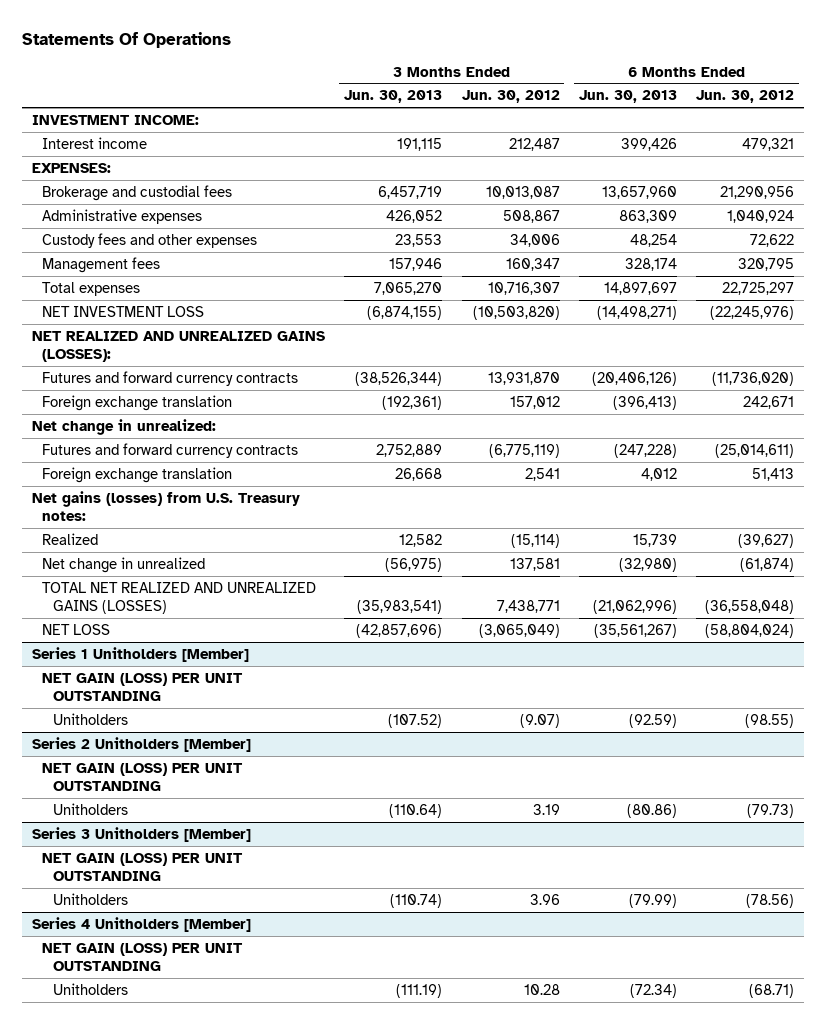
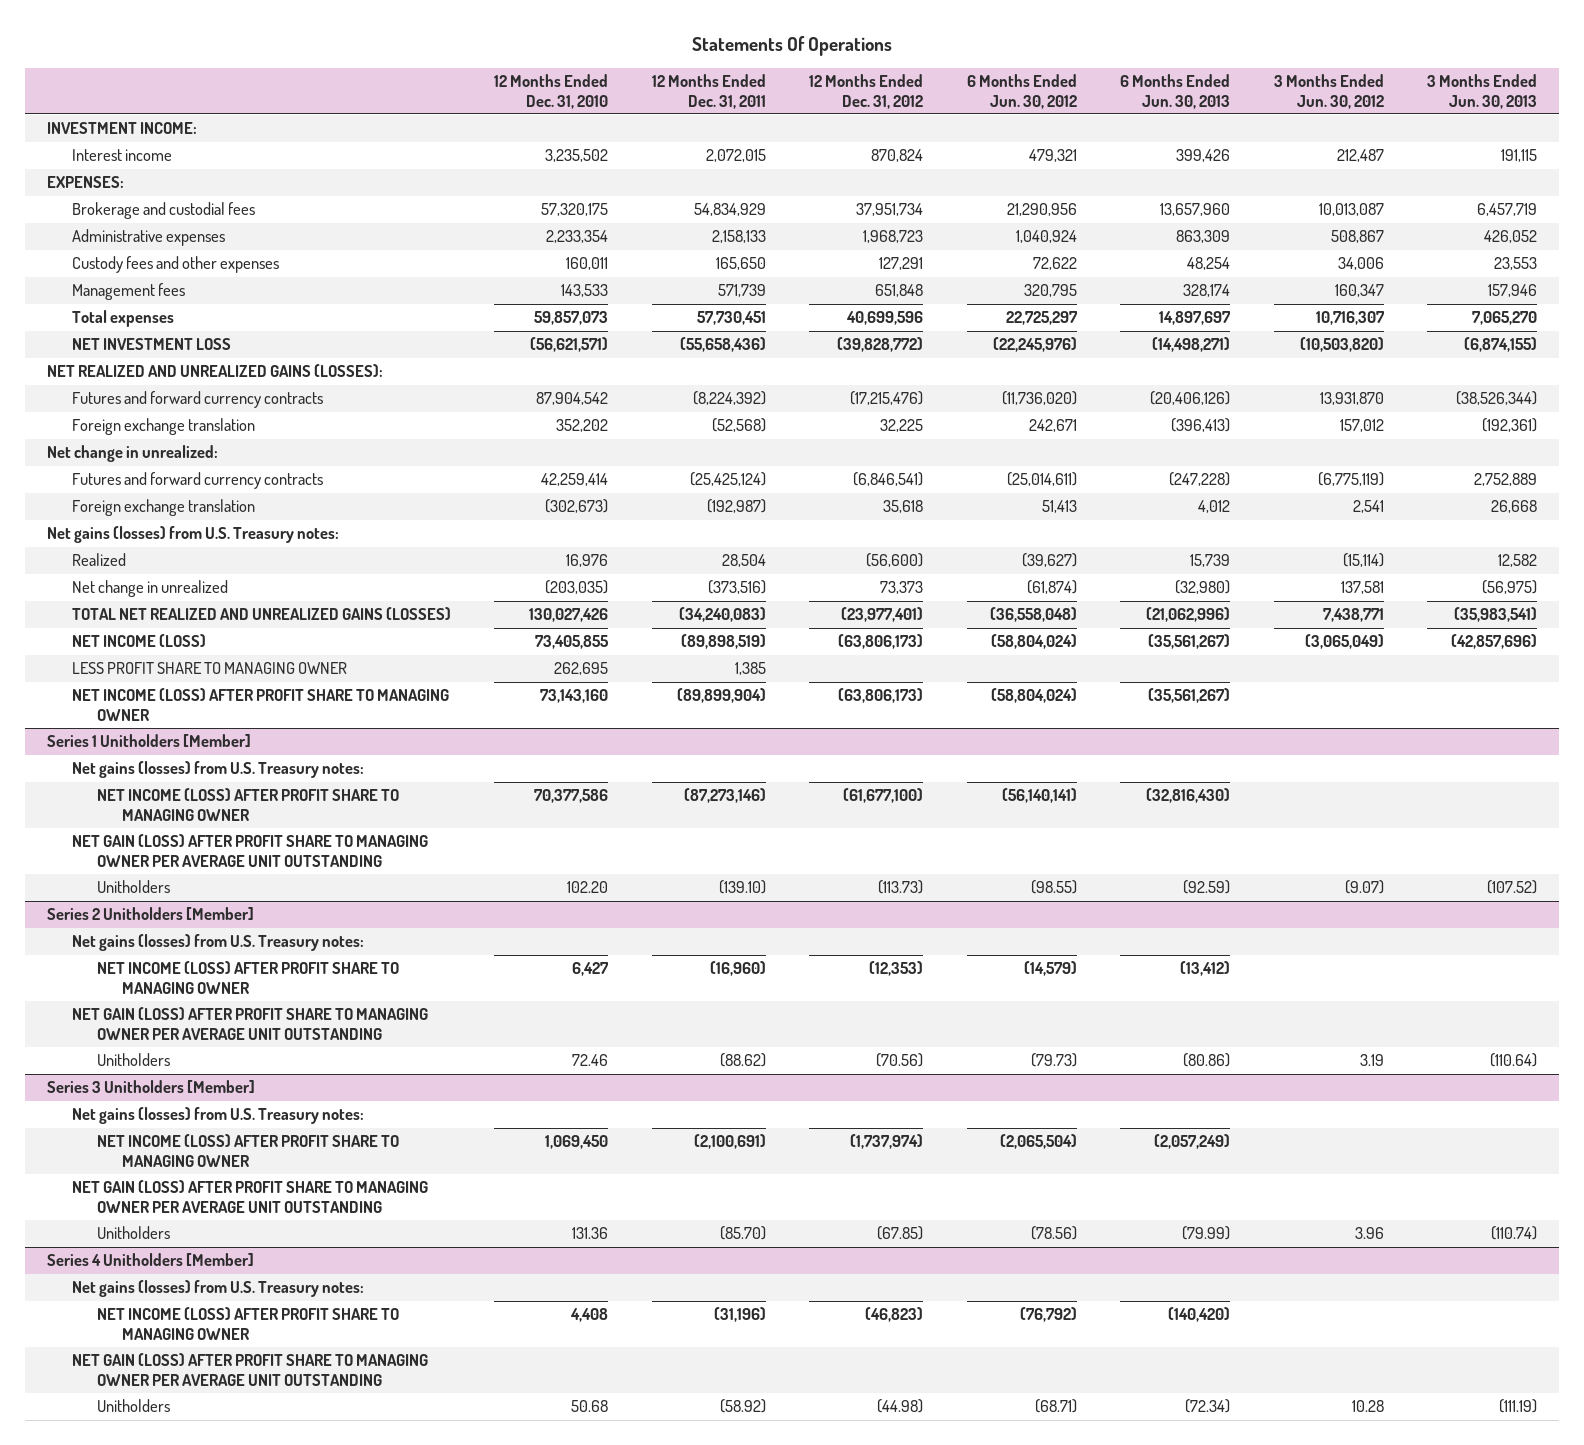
none -> [494,73,609,109] 12 Months Ended Dec. 31, 2010
none -> [651,73,766,109] 12 Months Ended Dec. 31, 2011
none -> [809,73,924,109] 12 Months Ended Dec. 31, 2012
[42,623,111,635] NET LOSS -> [71,634,206,648] NET INCOME (LOSS)
none -> [71,662,347,675] LESS PROFIT SHARE TO MANAGING OWNER
none -> [71,688,449,722] NET INCOME (LOSS) AFTER PROFIT SHARE TO MANAGING OWNER
none -> [71,761,364,779] Net gains (losses) from U.S. Treasury notes:
none -> [96,788,399,822] NET INCOME (LOSS) AFTER PROFIT SHARE TO MANAGING OWNER
[42,672,244,701] NET GAIN (LOSS) PER UNIT OUTSTANDING -> [71,834,428,868] NET GAIN (LOSS) AFTER PROFIT SHARE TO MANAGING OWNER PER AVERAGE UNIT OUTSTANDING
none -> [71,934,364,952] Net gains (losses) from U.S. Treasury notes:
none -> [96,961,399,995] NET INCOME (LOSS) AFTER PROFIT SHARE TO MANAGING OWNER
[42,762,244,791] NET GAIN (LOSS) PER UNIT OUTSTANDING -> [71,1007,428,1041] NET GAIN (LOSS) AFTER PROFIT SHARE TO MANAGING OWNER PER AVERAGE UNIT OUTSTANDING
none -> [71,1107,364,1125] Net gains (losses) from U.S. Treasury notes:
none -> [96,1134,399,1168] NET INCOME (LOSS) AFTER PROFIT SHARE TO MANAGING OWNER
[42,852,244,881] NET GAIN (LOSS) PER UNIT OUTSTANDING -> [71,1180,428,1214] NET GAIN (LOSS) AFTER PROFIT SHARE TO MANAGING OWNER PER AVERAGE UNIT OUTSTANDING
none -> [71,1280,364,1298] Net gains (losses) from U.S. Treasury notes:
none -> [96,1307,399,1341] NET INCOME (LOSS) AFTER PROFIT SHARE TO MANAGING OWNER
[42,942,244,971] NET GAIN (LOSS) PER UNIT OUTSTANDING -> [71,1353,428,1387] NET GAIN (LOSS) AFTER PROFIT SHARE TO MANAGING OWNER PER AVERAGE UNIT OUTSTANDING

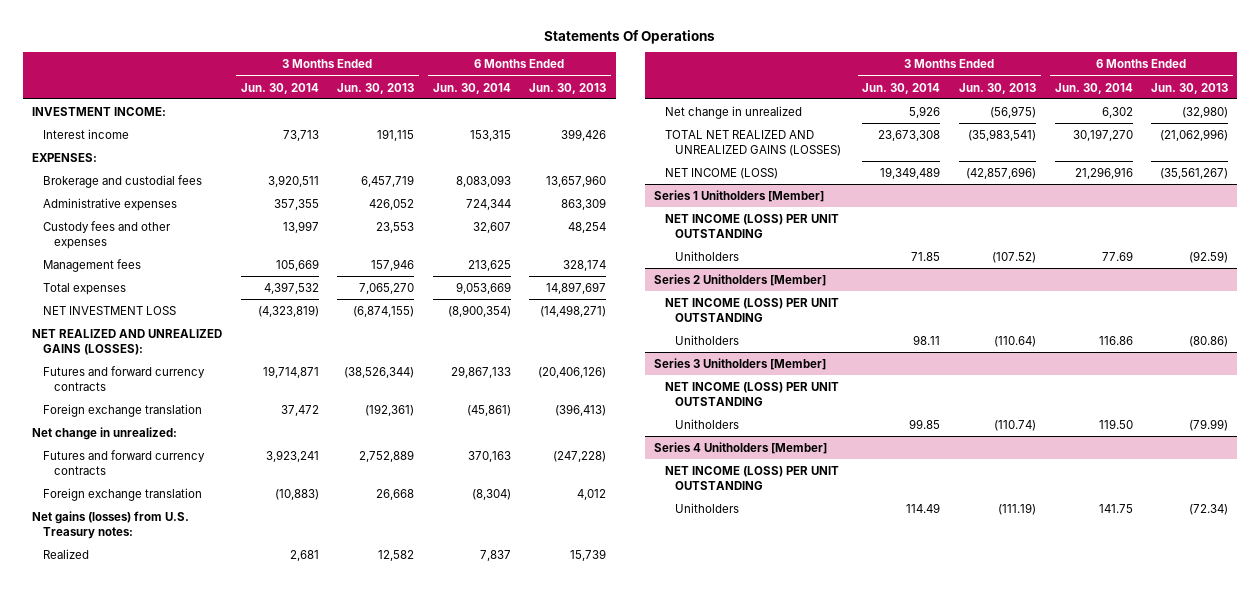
[494,73,609,109] 12 Months Ended Dec. 31, 2010 -> none
[651,73,766,109] 12 Months Ended Dec. 31, 2011 -> none
[809,73,924,109] 12 Months Ended Dec. 31, 2012 -> none
[966,73,1077,109] 6 Months Ended Jun. 30, 2012 -> none
[1273,73,1384,109] 3 Months Ended Jun. 30, 2012 -> none
none -> [240,82,319,94] Jun. 30, 2014
none -> [432,82,511,94] Jun. 30, 2014
[71,662,347,675] LESS PROFIT SHARE TO MANAGING OWNER -> none
[71,688,449,722] NET INCOME (LOSS) AFTER PROFIT SHARE TO MANAGING OWNER -> none
[71,761,364,779] Net gains (losses) from U.S. Treasury notes: -> none
[96,788,399,822] NET INCOME (LOSS) AFTER PROFIT SHARE TO MANAGING OWNER -> none
[71,834,428,868] NET GAIN (LOSS) AFTER PROFIT SHARE TO MANAGING OWNER PER AVERAGE UNIT OUTSTANDING -> [664,213,839,238] NET INCOME (LOSS) PER UNIT OUTSTANDING
[71,934,364,952] Net gains (losses) from U.S. Treasury notes: -> none
[96,961,399,995] NET INCOME (LOSS) AFTER PROFIT SHARE TO MANAGING OWNER -> none
[71,1007,428,1041] NET GAIN (LOSS) AFTER PROFIT SHARE TO MANAGING OWNER PER AVERAGE UNIT OUTSTANDING -> [664,297,839,322] NET INCOME (LOSS) PER UNIT OUTSTANDING
[71,1107,364,1125] Net gains (losses) from U.S. Treasury notes: -> none
[96,1134,399,1168] NET INCOME (LOSS) AFTER PROFIT SHARE TO MANAGING OWNER -> none
[71,1180,428,1214] NET GAIN (LOSS) AFTER PROFIT SHARE TO MANAGING OWNER PER AVERAGE UNIT OUTSTANDING -> [664,381,839,406] NET INCOME (LOSS) PER UNIT OUTSTANDING
[71,1280,364,1298] Net gains (losses) from U.S. Treasury notes: -> none
[96,1307,399,1341] NET INCOME (LOSS) AFTER PROFIT SHARE TO MANAGING OWNER -> none
[71,1353,428,1387] NET GAIN (LOSS) AFTER PROFIT SHARE TO MANAGING OWNER PER AVERAGE UNIT OUTSTANDING -> [664,465,839,490] NET INCOME (LOSS) PER UNIT OUTSTANDING

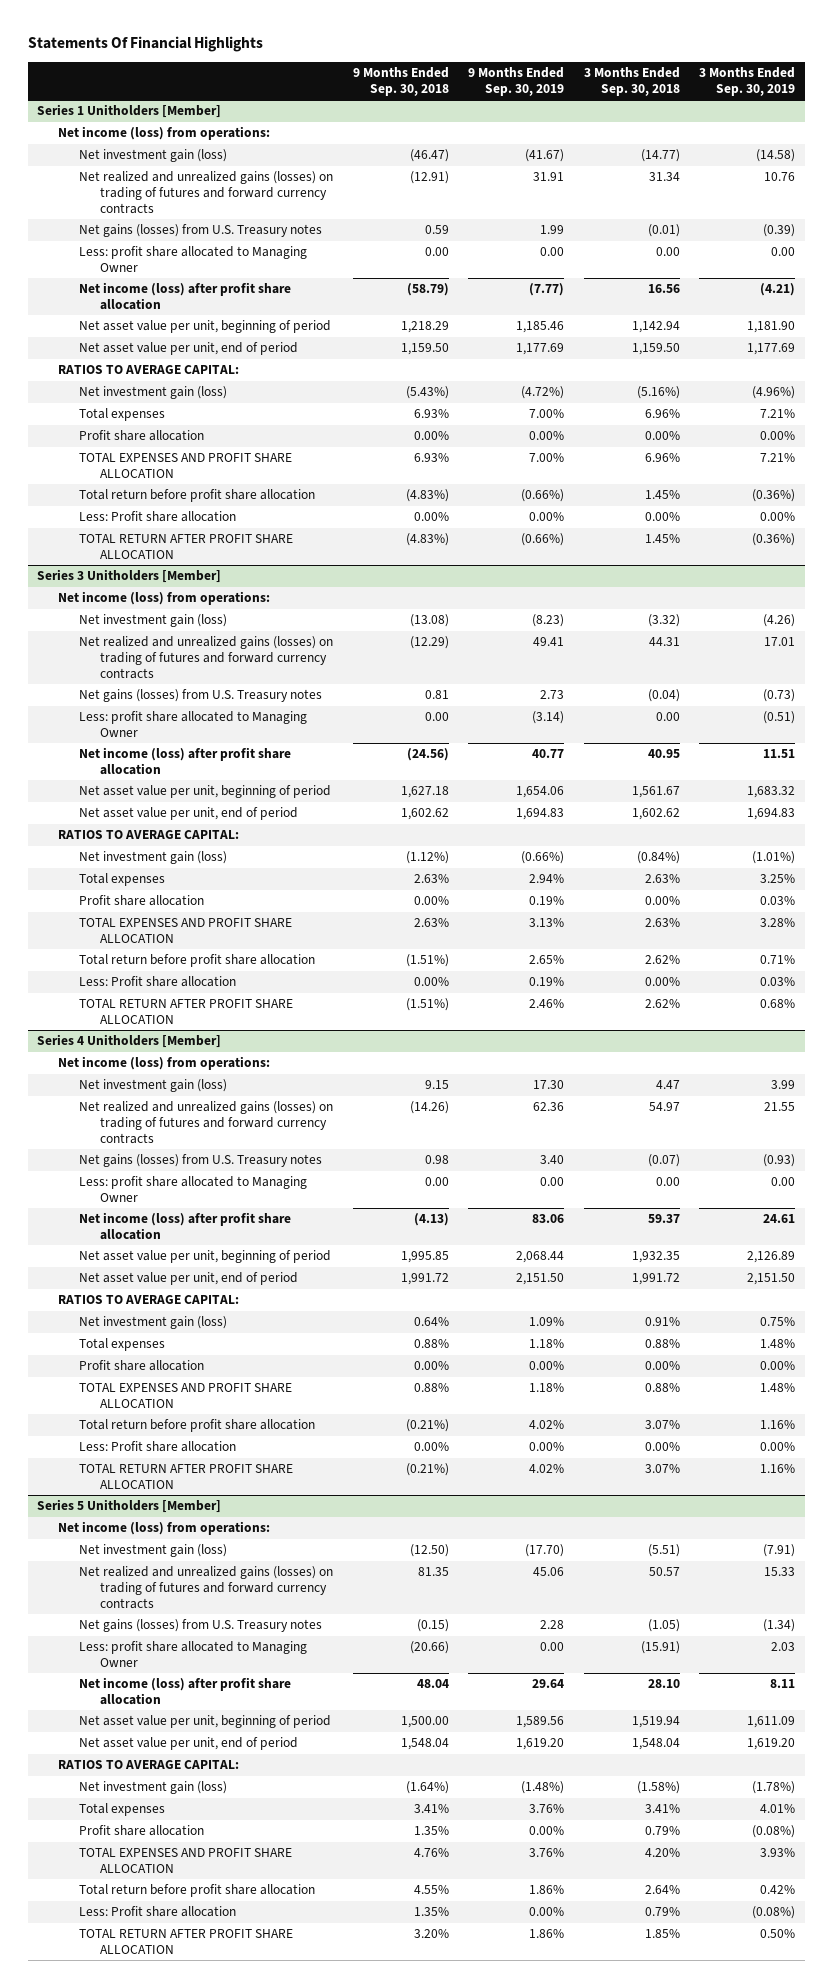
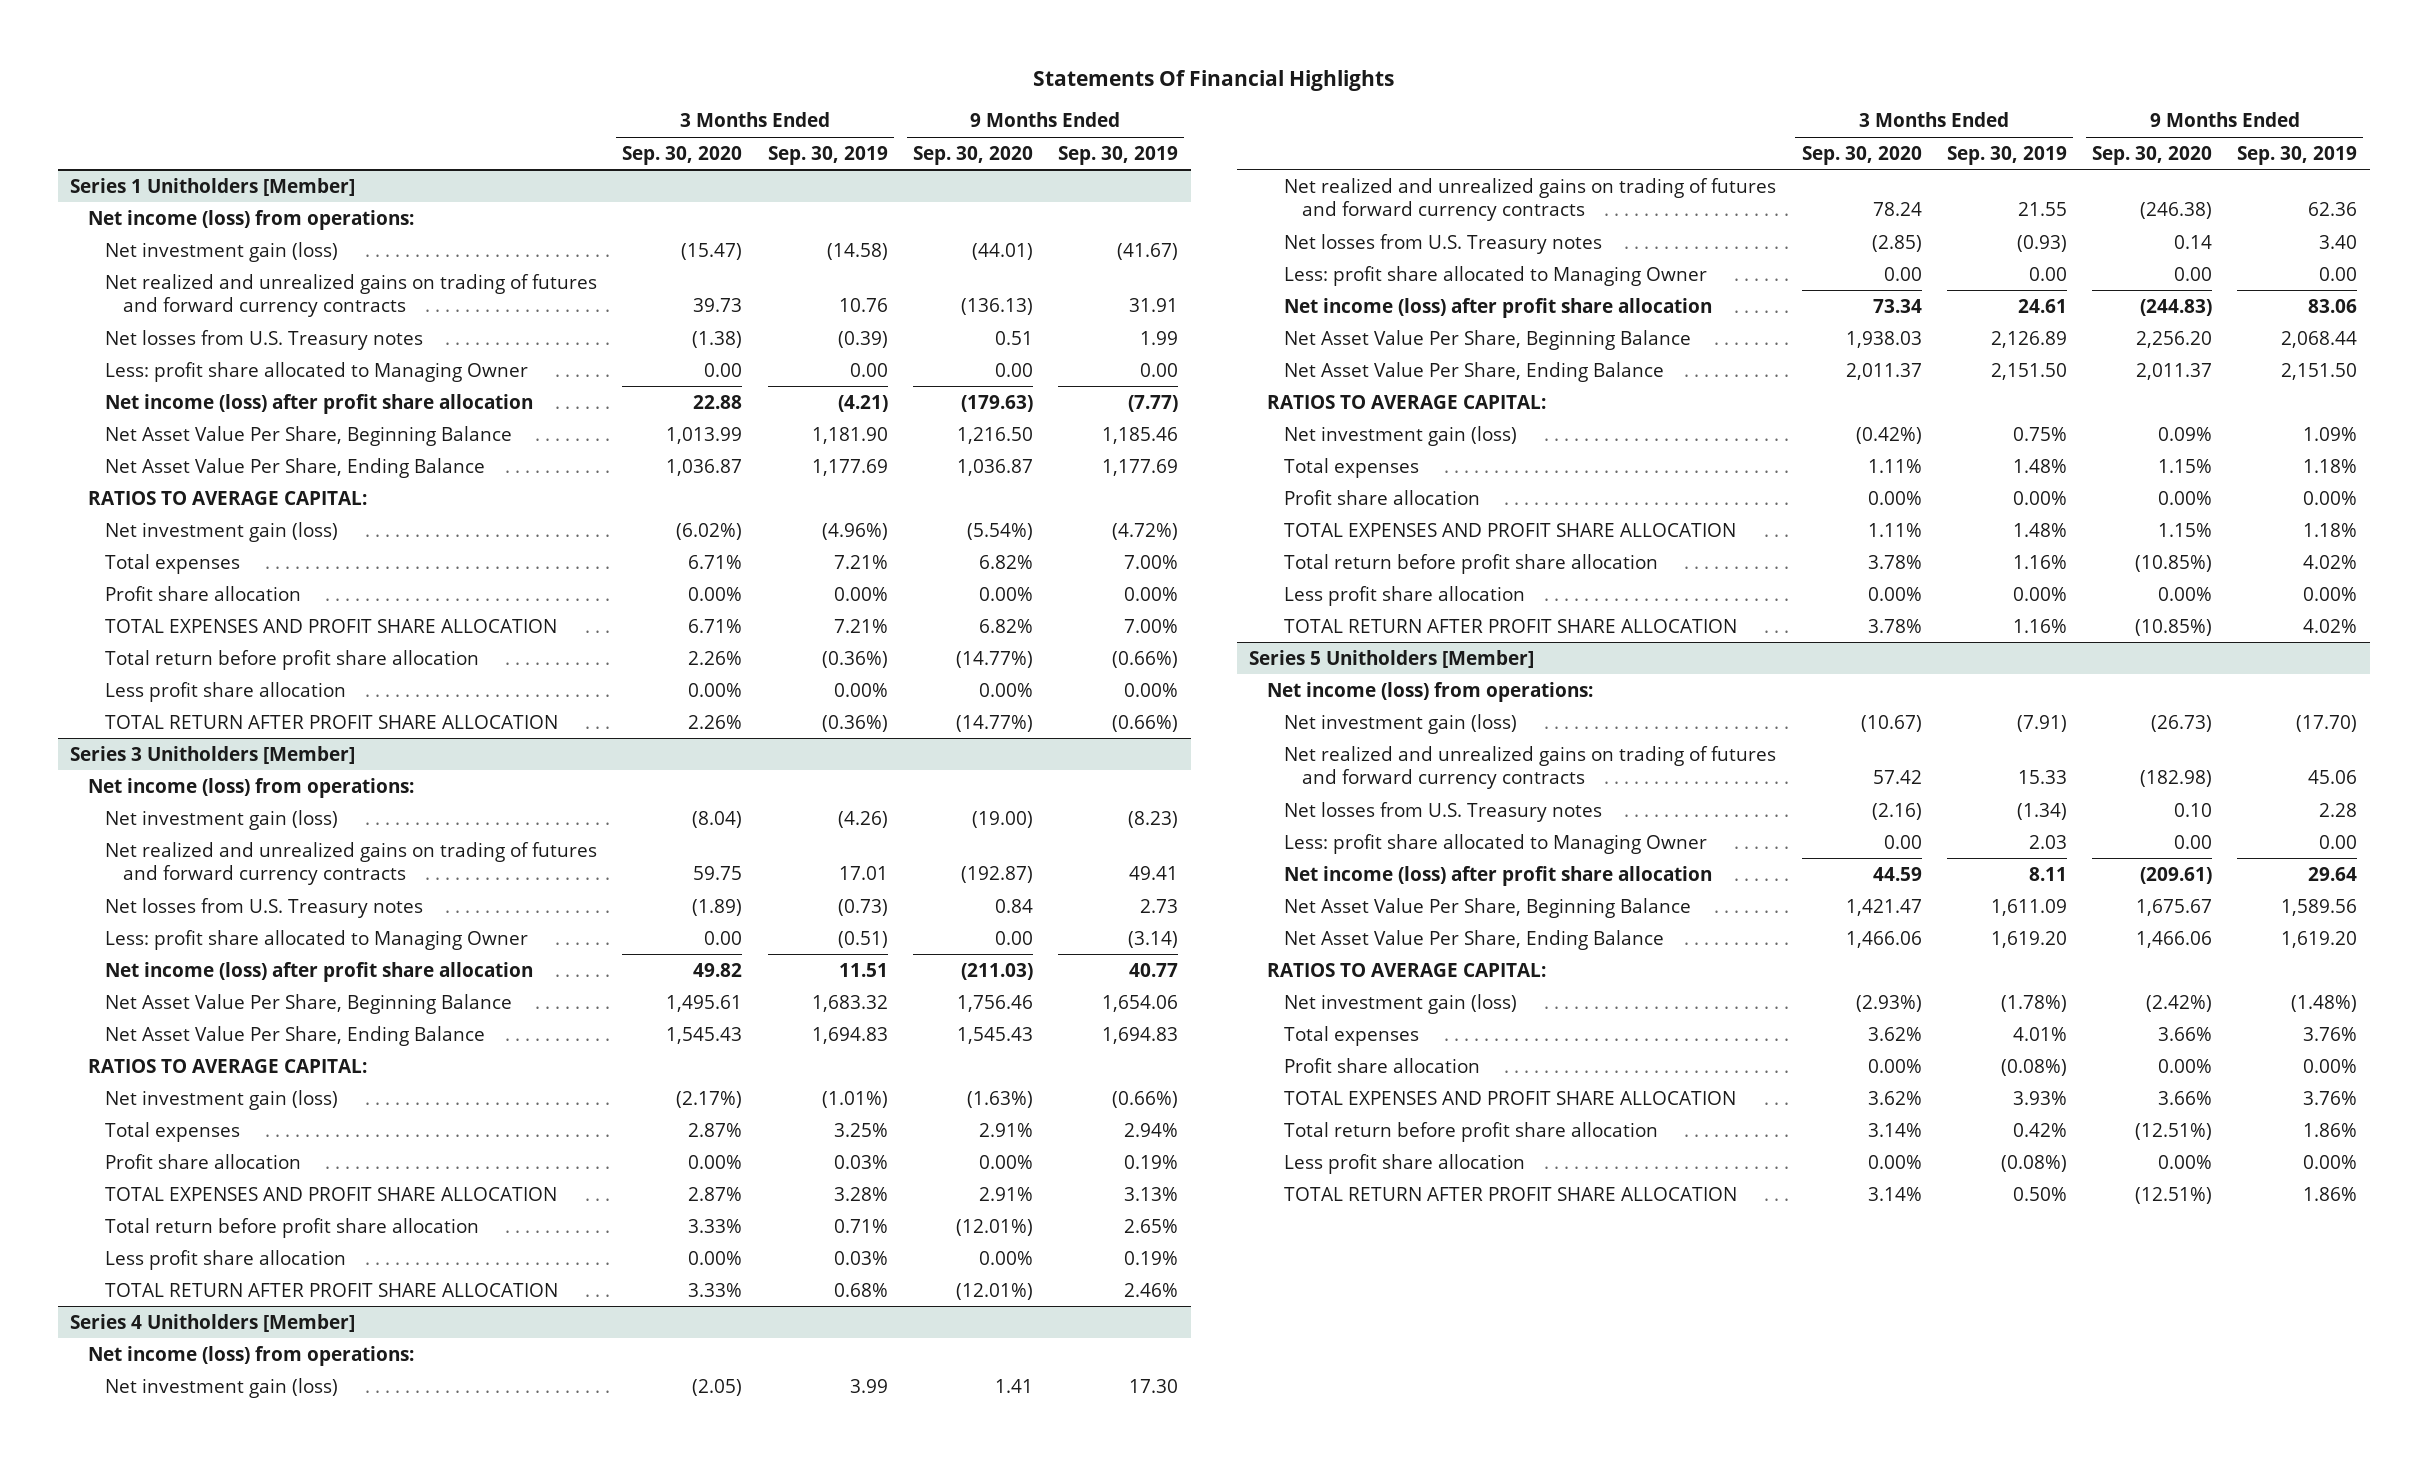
[352,67,449,96] 9 Months Ended Sep. 30, 2018 -> none
[583,67,680,96] 3 Months Ended Sep. 30, 2018 -> none
none -> [622,145,743,165] Sep. 30, 2020
none -> [912,145,1033,165] Sep. 30, 2020
[79,171,334,214] Net realized and unrealized gains (losses) on trading of futures and forward currency contracts -> [105,273,598,318] Net realized and unrealized gains on trading of futures and forward currency contracts
[79,224,323,238] Net gains (losses) from U.S. Treasury notes -> [105,329,424,350] Net losses from U.S. Treasury notes
[79,320,332,334] Net asset value per unit, beginning of period -> [105,425,513,446] Net Asset Value Per Share, Beginning Balance
[79,342,299,356] Net asset value per unit, end of period -> [105,457,486,478] Net Asset Value Per Share, Ending Balance
[79,511,237,523] Less: Profit share allocation -> [105,681,347,702] Less profit share allocation
[79,636,334,679] Net realized and unrealized gains (losses) on trading of futures and forward currency contracts -> [105,841,598,886] Net realized and unrealized gains on trading of futures and forward currency contracts
[79,689,323,703] Net gains (losses) from U.S. Treasury notes -> [105,897,424,918] Net losses from U.S. Treasury notes
[79,785,332,799] Net asset value per unit, beginning of period -> [105,993,513,1014] Net Asset Value Per Share, Beginning Balance
[79,807,299,821] Net asset value per unit, end of period -> [105,1025,486,1046] Net Asset Value Per Share, Ending Balance
[79,976,237,988] Less: Profit share allocation -> [105,1249,347,1270] Less profit share allocation
[79,1101,334,1144] Net realized and unrealized gains (losses) on trading of futures and forward currency contracts -> [1284,177,1777,222] Net realized and unrealized gains on trading of futures and forward currency contracts
[79,1154,323,1168] Net gains (losses) from U.S. Treasury notes -> [1284,233,1603,254] Net losses from U.S. Treasury notes
[79,1250,332,1264] Net asset value per unit, beginning of period -> [1284,329,1692,350] Net Asset Value Per Share, Beginning Balance
[79,1272,299,1286] Net asset value per unit, end of period -> [1284,361,1665,382] Net Asset Value Per Share, Ending Balance
[79,1441,237,1453] Less: Profit share allocation -> [1284,585,1526,606] Less profit share allocation
[79,1566,334,1609] Net realized and unrealized gains (losses) on trading of futures and forward currency contracts -> [1284,745,1777,790] Net realized and unrealized gains on trading of futures and forward currency contracts
[79,1619,323,1633] Net gains (losses) from U.S. Treasury notes -> [1284,801,1603,822] Net losses from U.S. Treasury notes
[79,1715,332,1729] Net asset value per unit, beginning of period -> [1284,897,1692,918] Net Asset Value Per Share, Beginning Balance
[79,1737,299,1751] Net asset value per unit, end of period -> [1284,929,1665,950] Net Asset Value Per Share, Ending Balance
[79,1906,237,1918] Less: Profit share allocation -> [1284,1153,1526,1174] Less profit share allocation

